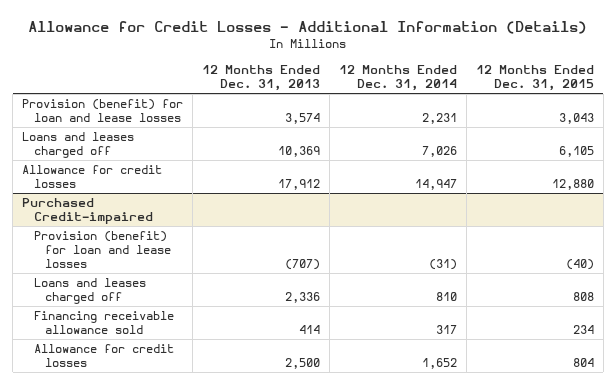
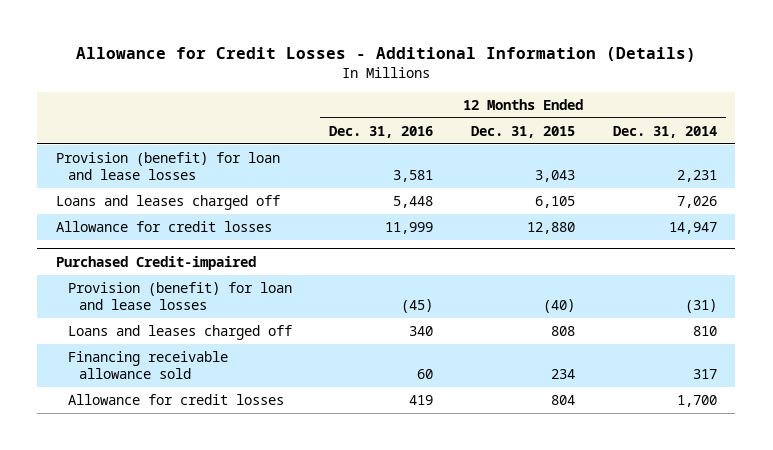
[202,65,321,92] 12 Months Ended Dec. 31, 2013 -> none
none -> [329,125,434,138] Dec. 31, 2016
[421,358,457,370] 1,652 -> [676,395,717,408] 1,700

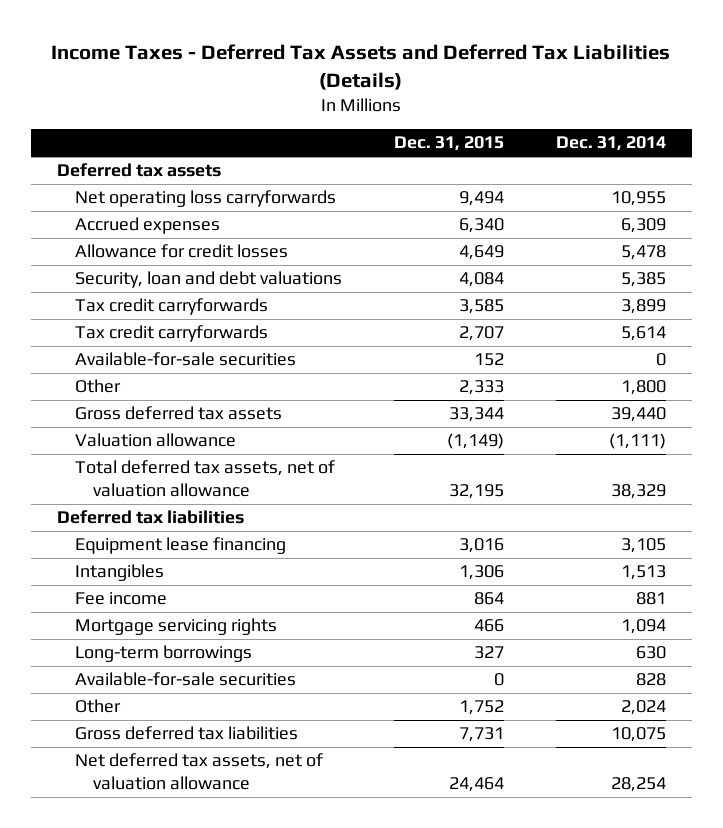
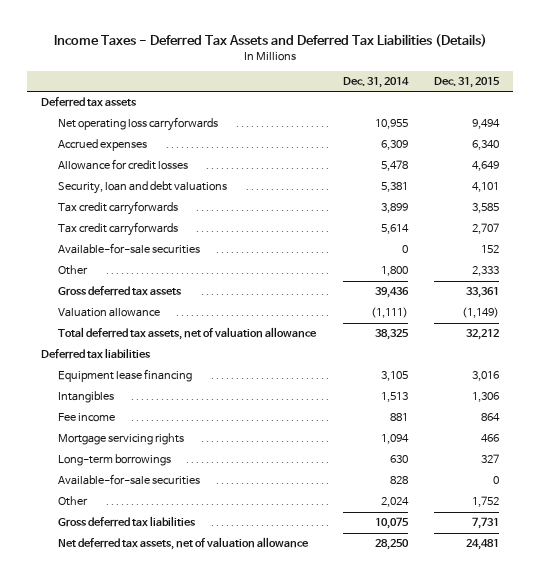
[458,272,504,288] 4,084 -> [472,182,500,193] 4,101
[620,272,666,288] 5,385 -> [380,182,408,193] 5,381
[448,407,504,423] 33,344 -> [466,287,500,299] 33,361
[610,407,666,423] 39,440 -> [374,287,409,299] 39,436
[448,483,504,499] 32,195 -> [466,329,500,341] 32,212
[610,483,666,499] 38,329 -> [374,329,409,341] 38,325
[448,776,504,792] 24,464 -> [466,539,500,551] 24,481
[610,776,666,792] 28,254 -> [374,539,409,551] 28,250

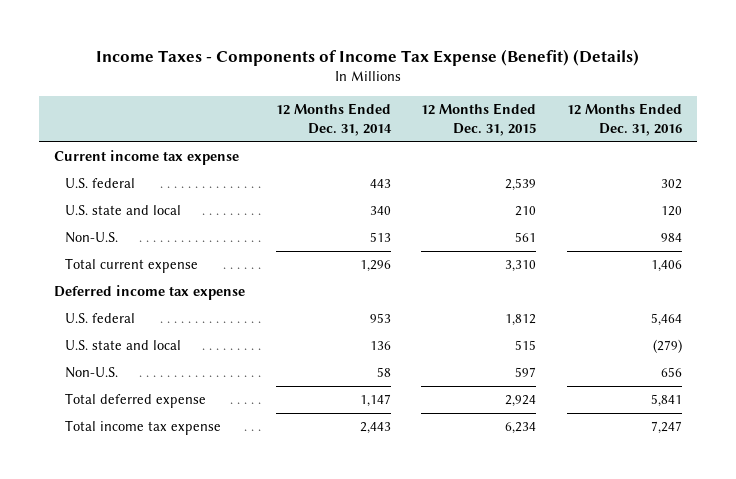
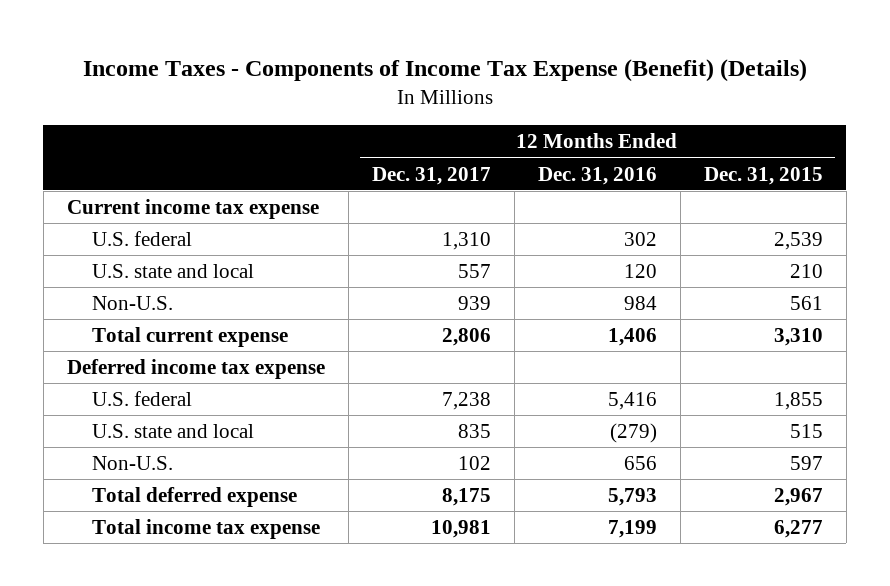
[275,103,392,136] 12 Months Ended Dec. 31, 2014 -> none
none -> [371,166,491,185] Dec. 31, 2017
[505,314,537,327] 1,812 -> [773,391,823,410] 1,855
[650,313,682,327] 5,464 -> [607,391,657,410] 5,416
[505,395,537,408] 2,924 -> [773,487,823,506] 2,967
[650,394,682,408] 5,841 -> [607,487,657,506] 5,793
[505,422,537,435] 6,234 -> [773,519,823,538] 6,277
[650,421,682,435] 7,247 -> [607,519,657,538] 7,199

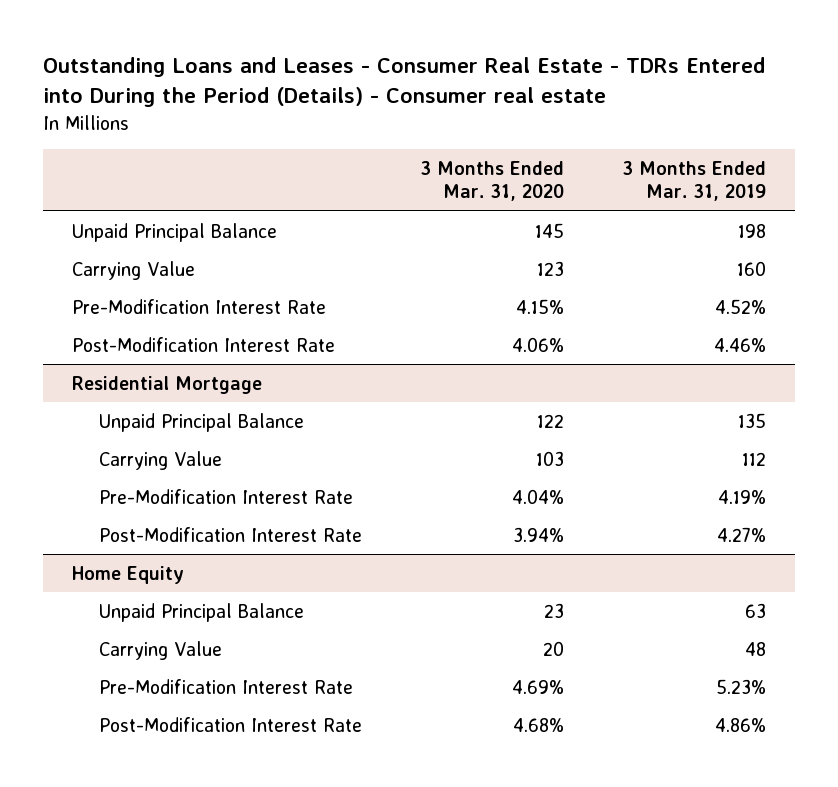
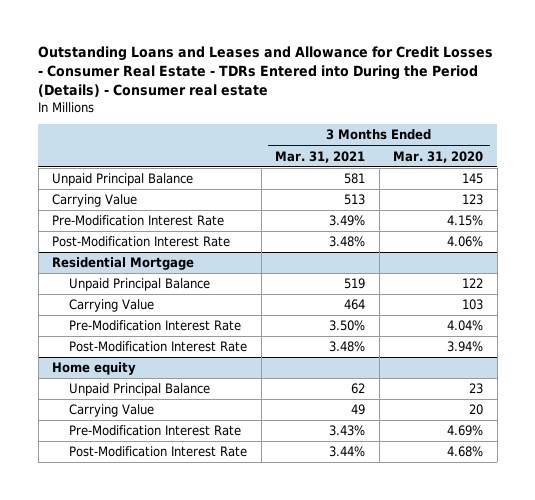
[42,57,765,108] Outstanding Loans and Leases - Consumer Real Estate - TDRs Entered into During the Period (Details) - Consumer real estate -> [38,46,494,98] Outstanding Loans and Leases and Allowance for Credit Losses - Consumer Real Estate - TDRs Entered into During the Period (Details) - Consumer real estate
[621,160,766,202] 3 Months Ended Mar. 31, 2019 -> none
none -> [275,150,366,163] Mar. 31, 2021
[71,565,184,584] Home Equity -> [52,362,137,376] Home equity

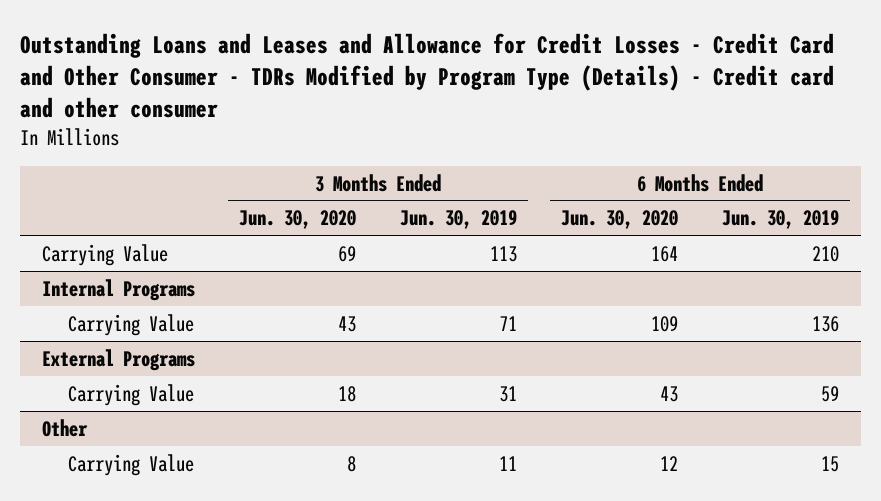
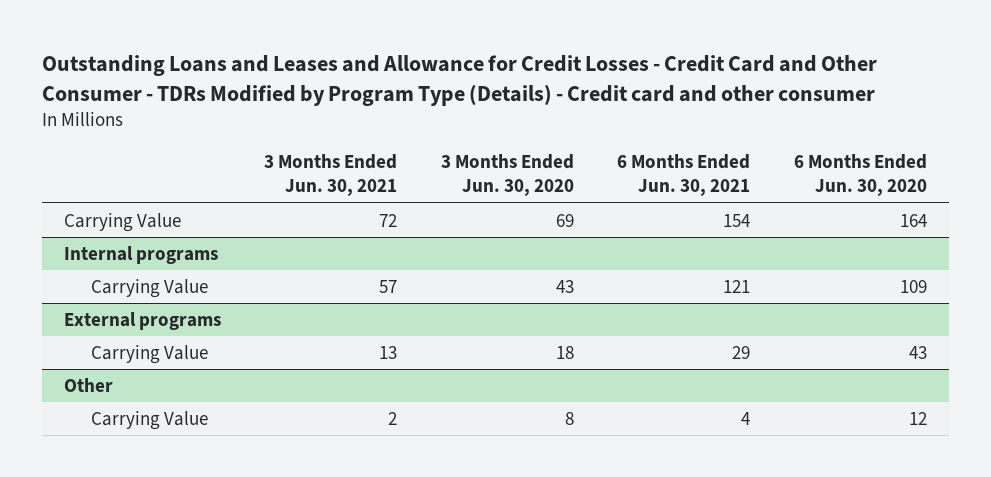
[400,210,518,230] Jun. 30, 2019 -> none
[721,210,839,230] Jun. 30, 2019 -> none
none -> [264,154,398,197] 3 Months Ended Jun. 30, 2021
none -> [617,154,751,197] 6 Months Ended Jun. 30, 2021
[42,278,196,301] Internal Programs -> [63,245,218,264] Internal programs
[42,348,196,371] External Programs -> [63,311,221,330] External programs

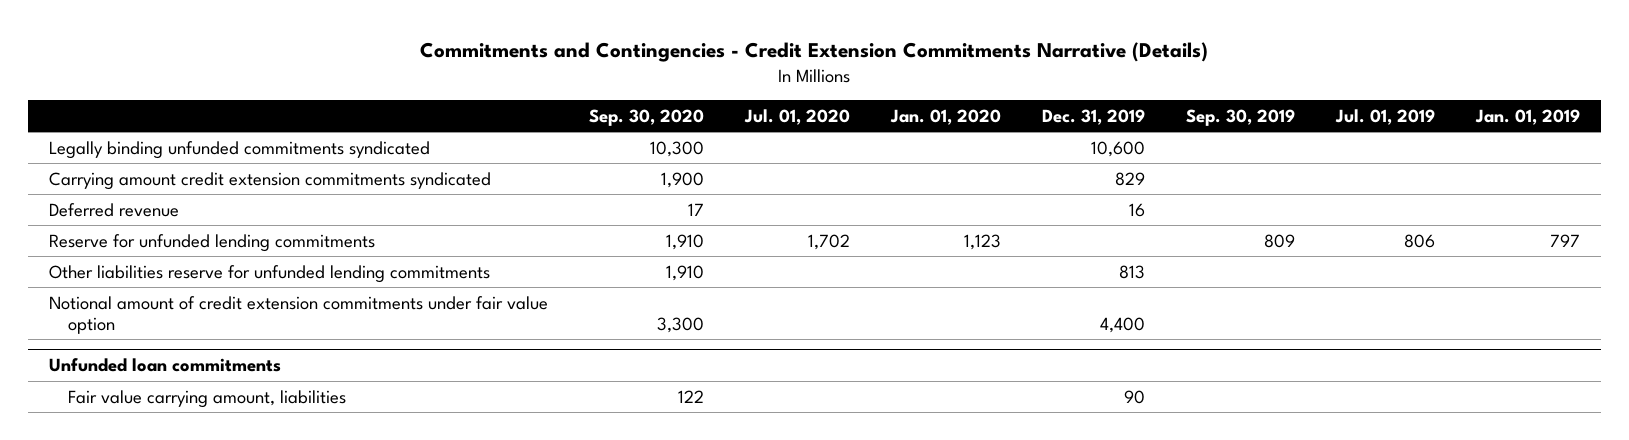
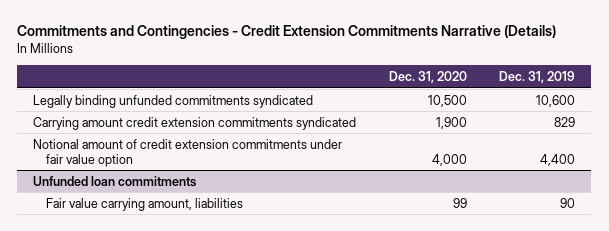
[588,108,704,126] Sep. 30, 2020 -> none
[743,108,850,125] Jul. 01, 2020 -> none
[889,108,1001,125] Jan. 01, 2020 -> none
[1186,108,1296,126] Sep. 30, 2019 -> none
[1335,108,1436,125] Jul. 01, 2019 -> none
[1475,108,1581,125] Jan. 01, 2019 -> none
none -> [388,71,467,84] Dec. 31, 2020
[48,202,179,217] Deferred revenue -> none
[48,233,375,252] Reserve for unfunded lending commitments -> none
[48,264,490,283] Other liabilities reserve for unfunded lending commitments -> none

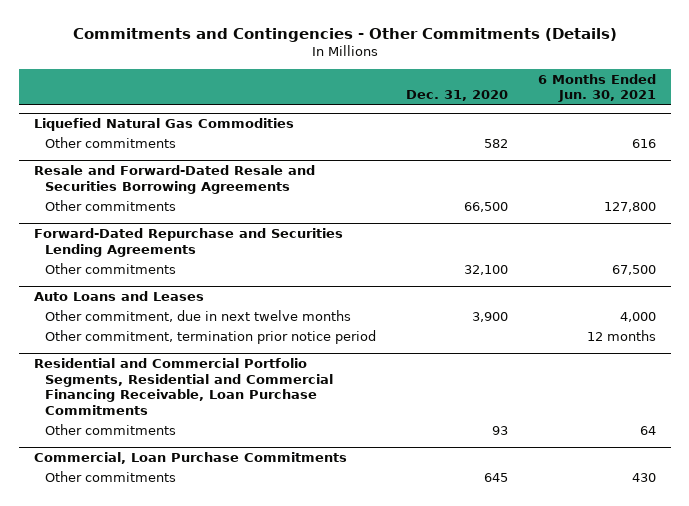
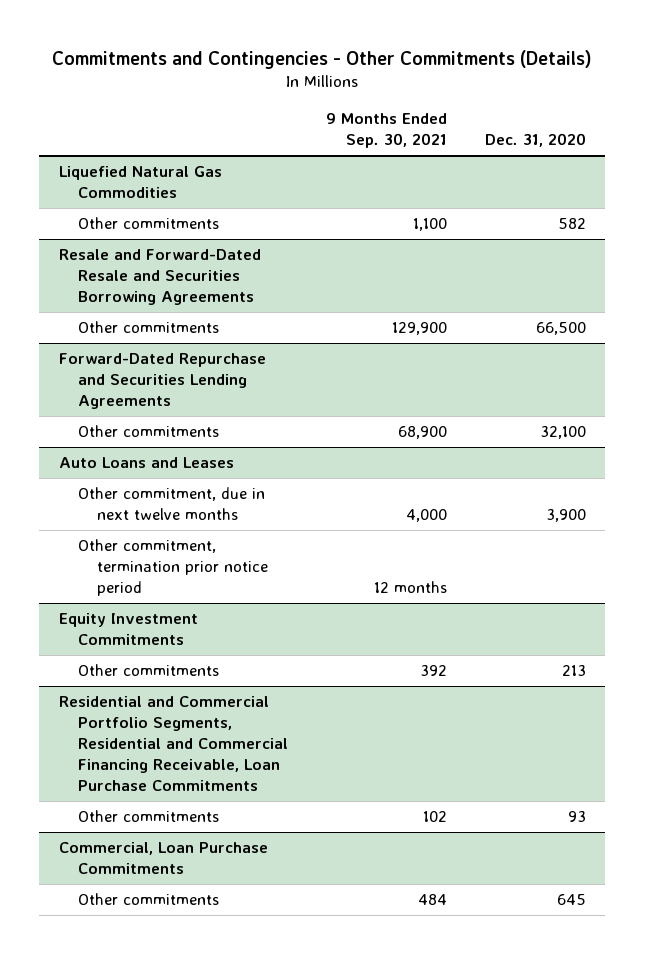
[537,74,656,103] 6 Months Ended Jun. 30, 2021 -> none
none -> [325,113,447,149] 9 Months Ended Sep. 30, 2021
none -> [58,613,198,646] Equity Investment Commitments
none -> [77,664,219,677] Other commitments

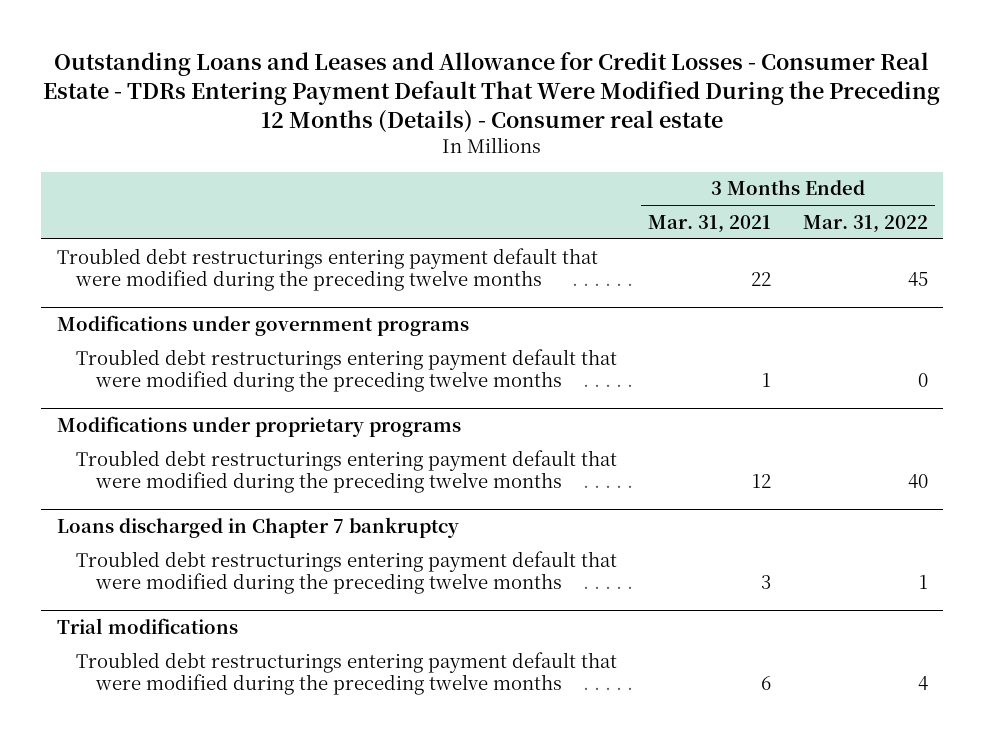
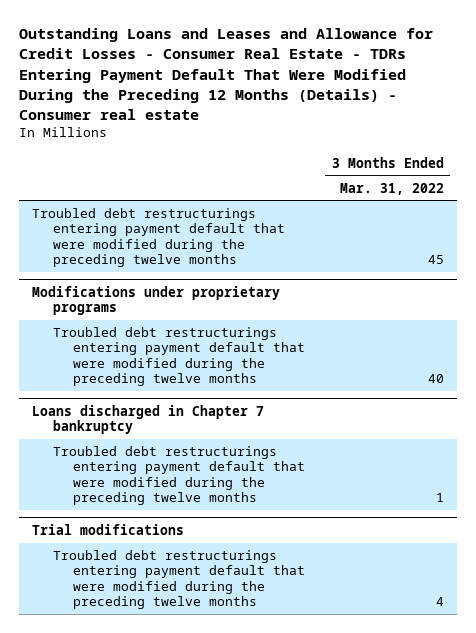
[648,214,772,233] Mar. 31, 2021 -> none
[56,314,469,336] Modifications under government programs -> none
[76,348,618,392] Troubled debt restructurings entering payment default that were modified during the preceding twelve months -> none

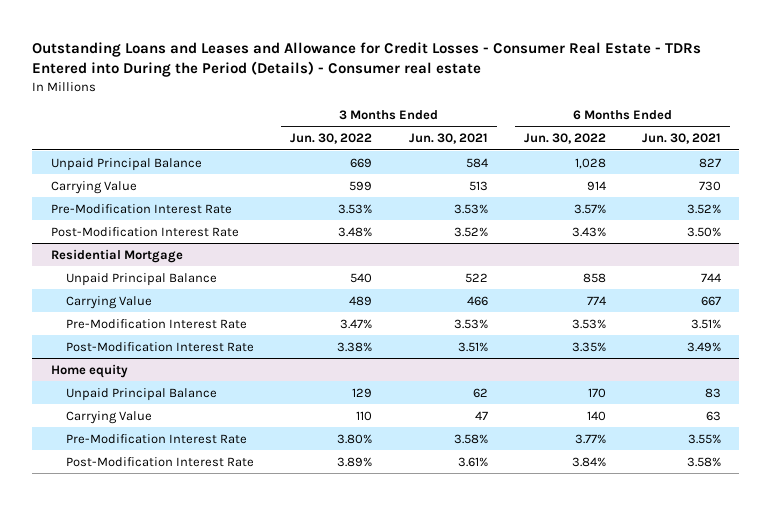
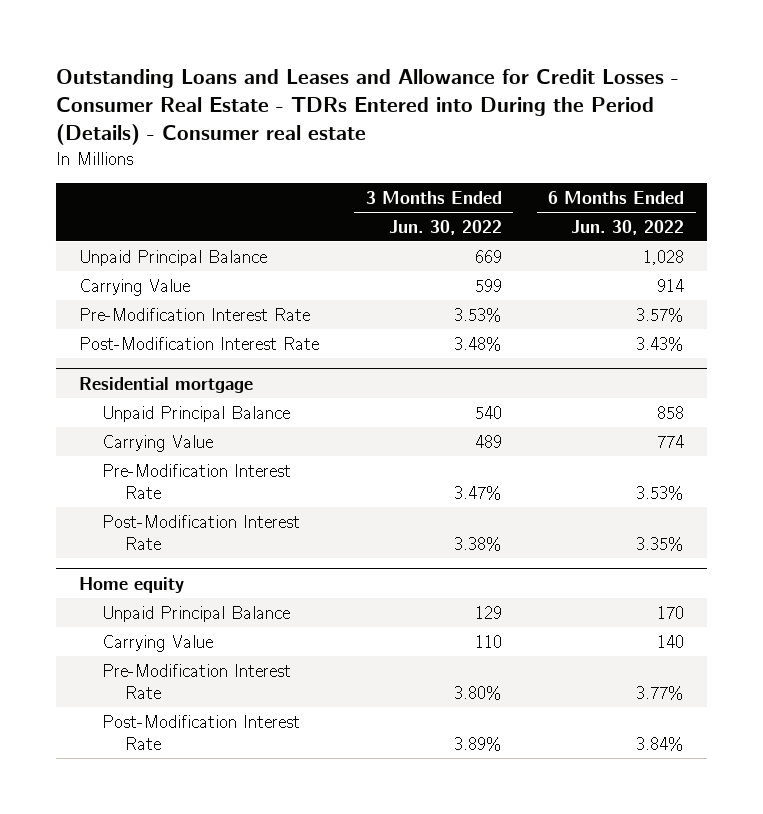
[408,133,488,145] Jun. 30, 2021 -> none
[642,133,722,145] Jun. 30, 2021 -> none
[50,248,183,263] Residential Mortgage -> [79,376,254,393] Residential mortgage

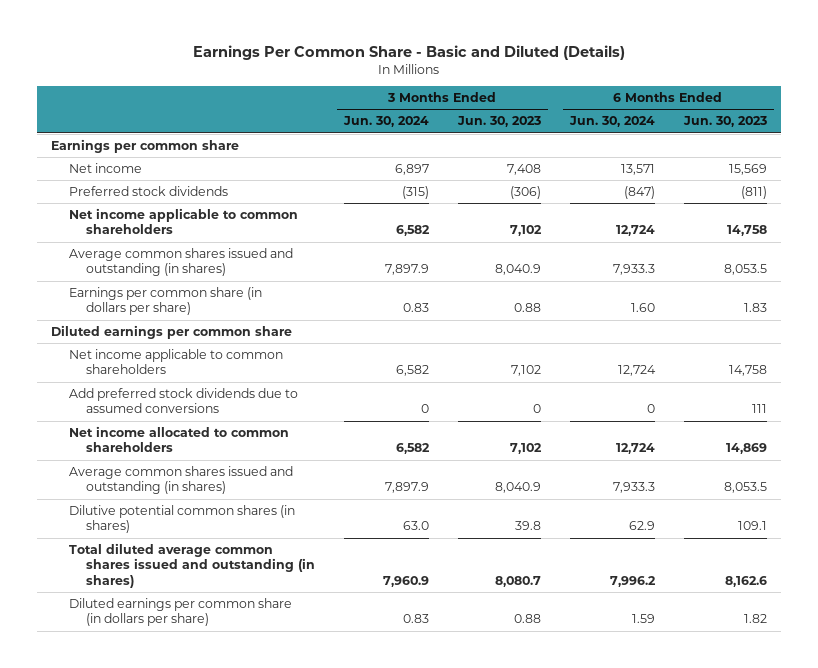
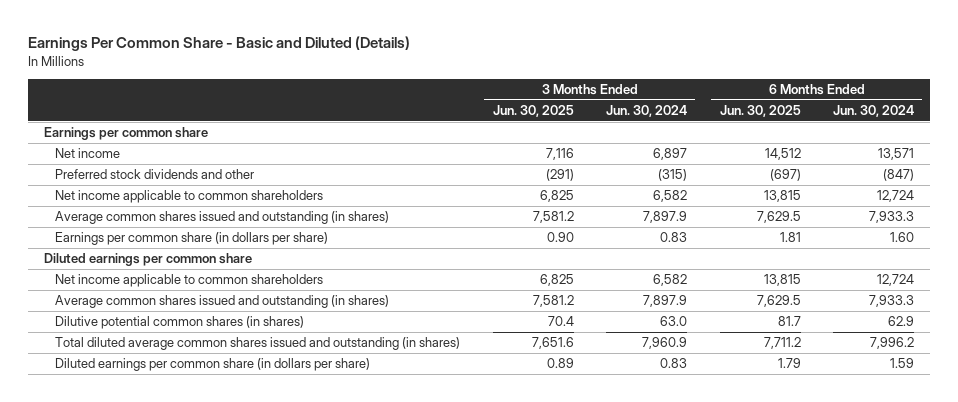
[456,116,541,128] Jun. 30, 2023 -> none
[682,116,767,128] Jun. 30, 2023 -> none
none -> [492,105,574,118] Jun. 30, 2025
none -> [719,105,801,118] Jun. 30, 2025
[68,186,228,197] Preferred stock dividends -> [55,169,255,180] Preferred stock dividends and other
[68,388,298,414] Add preferred stock dividends due to assumed conversions -> none
[68,426,289,453] Net income allocated to common shareholders -> none

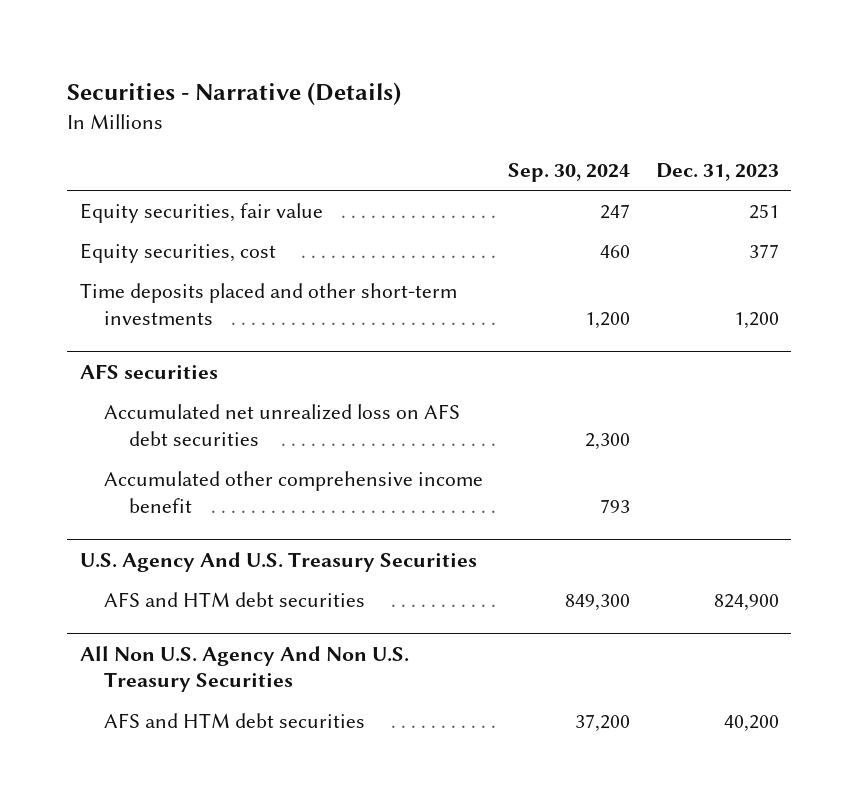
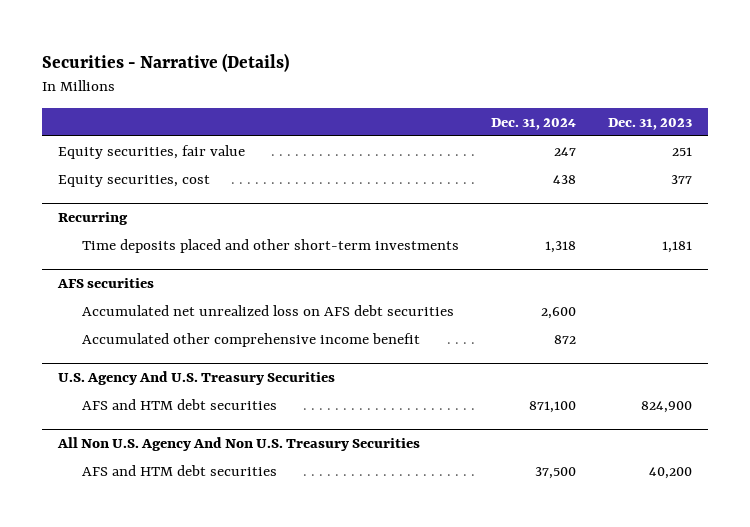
[508,163,631,183] Sep. 30, 2024 -> none
none -> [490,117,576,130] Dec. 31, 2024
none -> [57,211,128,225] Recurring
[733,311,779,329] 1,200 -> [661,240,692,253] 1,181

